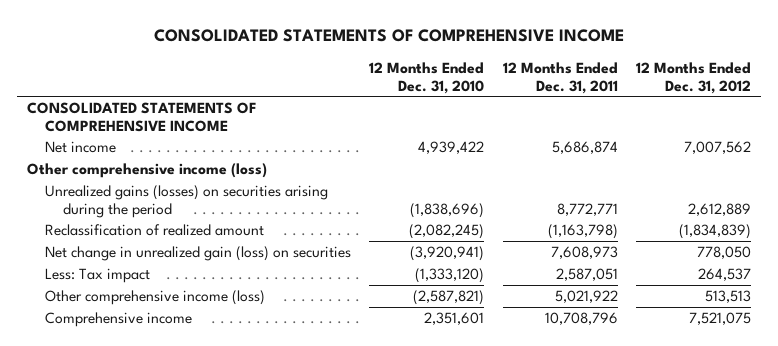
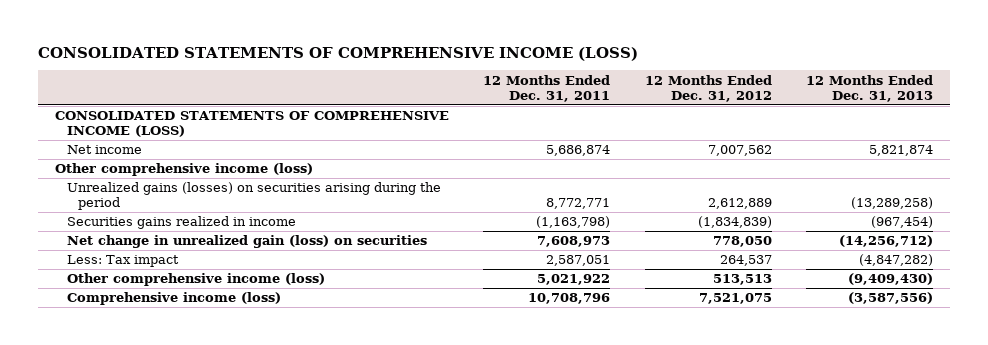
[153,29,624,43] CONSOLIDATED STATEMENTS OF COMPREHENSIVE INCOME -> [38,46,639,61] CONSOLIDATED STATEMENTS OF COMPREHENSIVE INCOME (LOSS)
[369,61,485,94] 12 Months Ended Dec. 31, 2010 -> none
none -> [805,74,933,102] 12 Months Ended Dec. 31, 2013
[26,101,256,132] CONSOLIDATED STATEMENTS OF COMPREHENSIVE INCOME -> [55,111,450,138] CONSOLIDATED STATEMENTS OF COMPREHENSIVE INCOME (LOSS)
[44,223,264,236] Reclassification of realized amount -> [66,216,296,230] Securities gains realized in income
[44,311,192,327] Comprehensive income -> [66,292,281,306] Comprehensive income (loss)

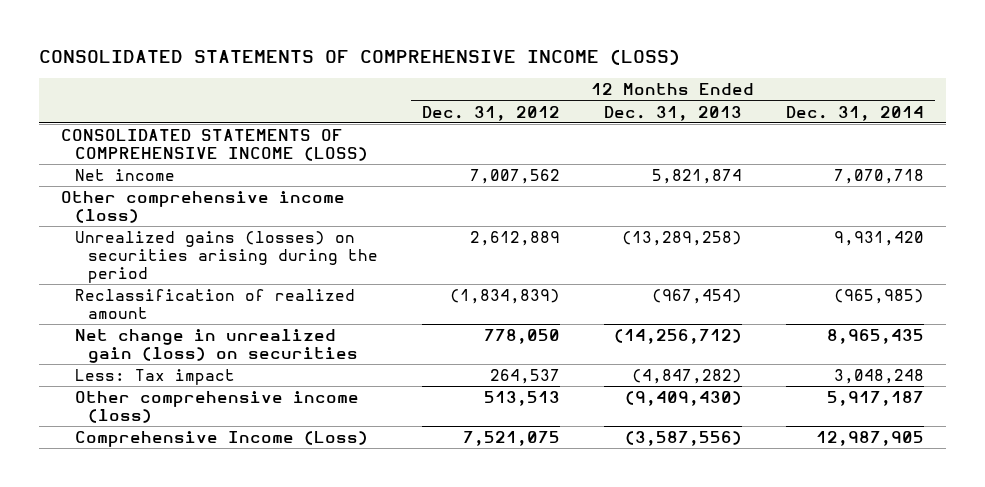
[483,74,611,102] 12 Months Ended Dec. 31, 2011 -> none
none -> [785,105,924,121] Dec. 31, 2014
[66,216,296,230] Securities gains realized in income -> [74,288,355,319] Reclassification of realized amount
[66,292,281,306] Comprehensive income (loss) -> [74,430,368,447] Comprehensive Income (Loss)

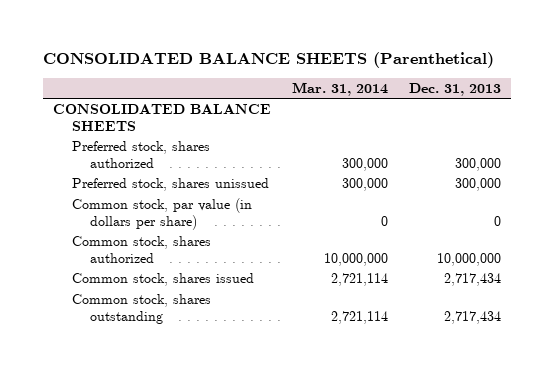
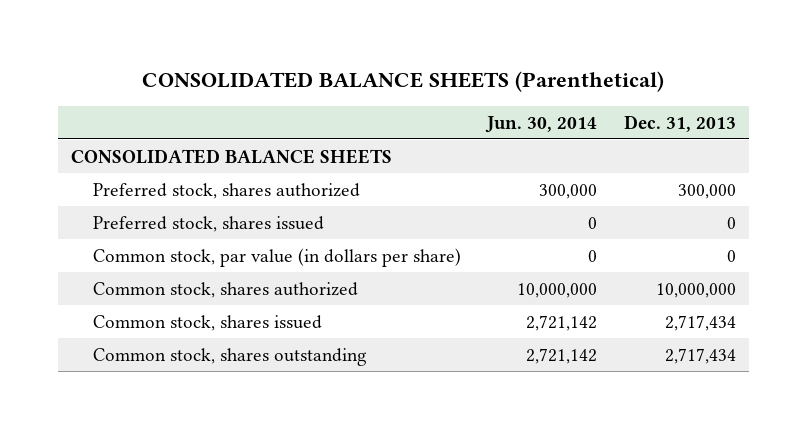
[291,81,388,96] Mar. 31, 2014 -> none
none -> [485,115,598,133] Jun. 30, 2014
[71,178,269,192] Preferred stock, shares unissued -> [92,215,324,232] Preferred stock, shares issued
[454,178,501,192] 300,000 -> [726,216,736,229] 0

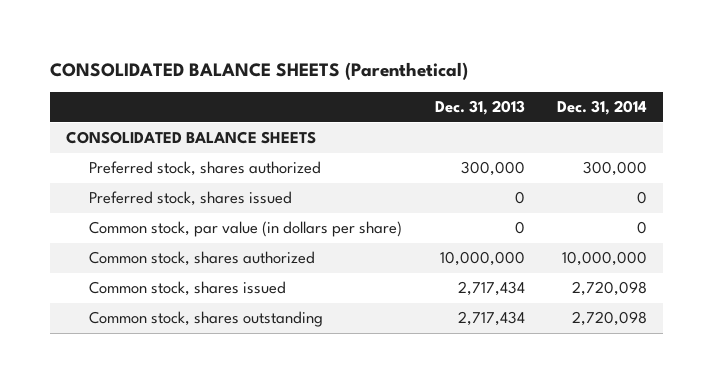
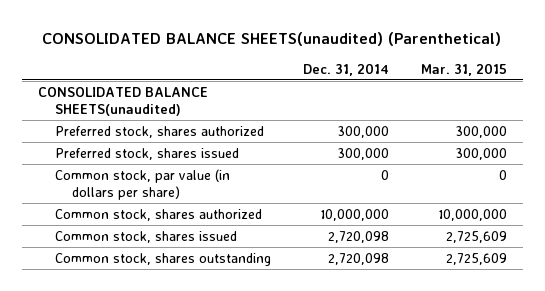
[50,61,469,80] CONSOLIDATED BALANCE SHEETS (Parenthetical) -> [42,31,502,46] CONSOLIDATED BALANCE SHEETS(unaudited) (Parenthetical)
[434,100,525,116] Dec. 31, 2013 -> none
none -> [420,62,507,76] Mar. 31, 2015
[66,131,317,145] CONSOLIDATED BALANCE SHEETS -> [38,86,209,117] CONSOLIDATED BALANCE SHEETS(unaudited)
[637,191,648,205] 0 -> [336,147,389,160] 300,000

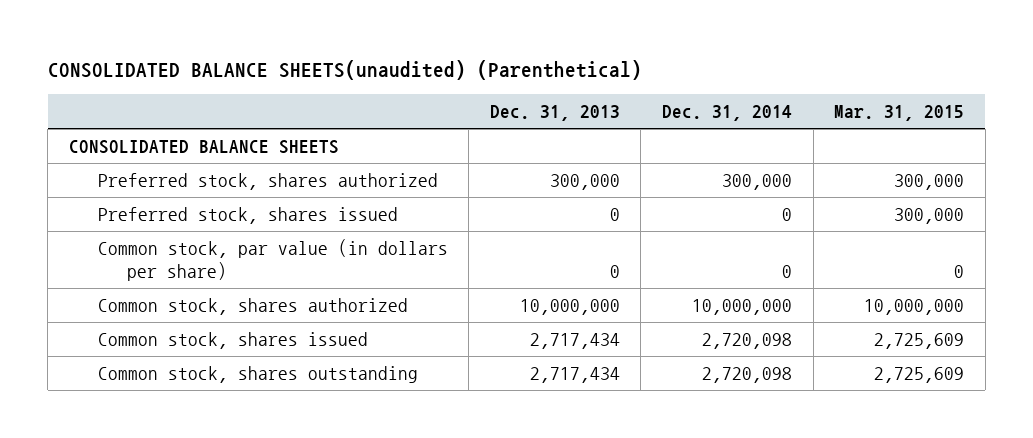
none -> [489,105,620,122] Dec. 31, 2013
[38,86,209,117] CONSOLIDATED BALANCE SHEETS(unaudited) -> [68,139,339,154] CONSOLIDATED BALANCE SHEETS
[336,147,389,160] 300,000 -> [782,207,793,221] 0

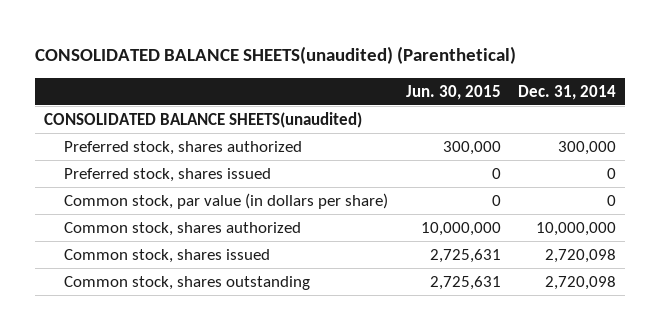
[489,105,620,122] Dec. 31, 2013 -> none
[834,105,965,122] Mar. 31, 2015 -> none
none -> [405,84,501,100] Jun. 30, 2015
[68,139,339,154] CONSOLIDATED BALANCE SHEETS -> [43,111,362,128] CONSOLIDATED BALANCE SHEETS(unaudited)

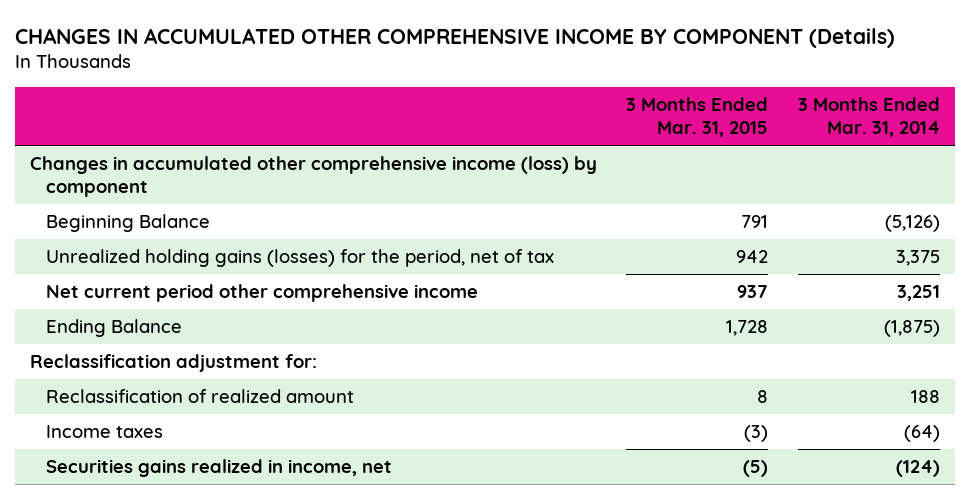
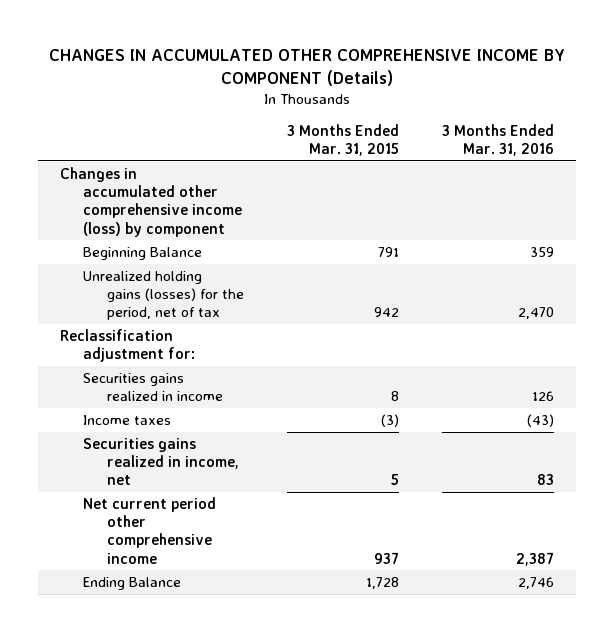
[798,96,941,138] 3 Months Ended Mar. 31, 2014 -> none
none -> [442,123,555,156] 3 Months Ended Mar. 31, 2016
[45,388,354,403] Reclassification of realized amount -> [83,372,223,402] Securities gains realized in income
[743,459,769,477] (5) -> [390,474,399,486] 5
[45,283,478,302] Net current period other comprehensive income -> [83,496,217,564] Net current period other comprehensive income
[45,318,182,337] Ending Balance -> [83,576,182,590] Ending Balance

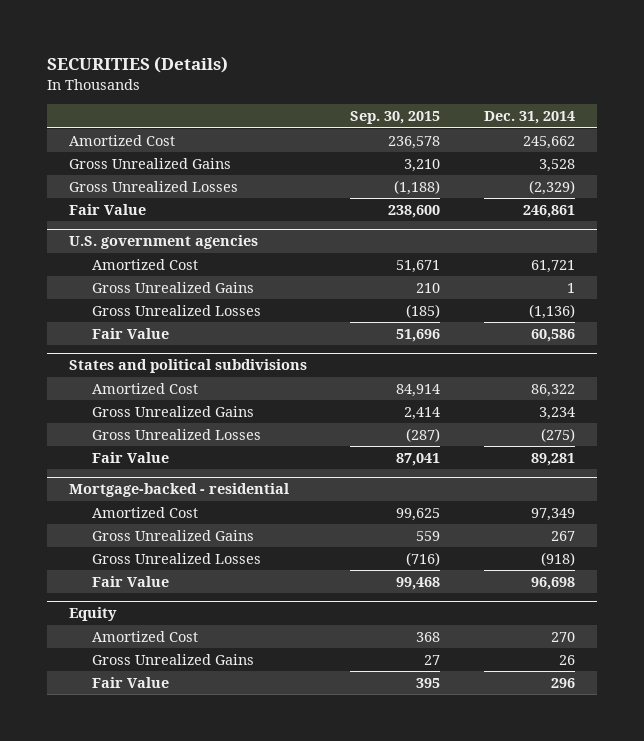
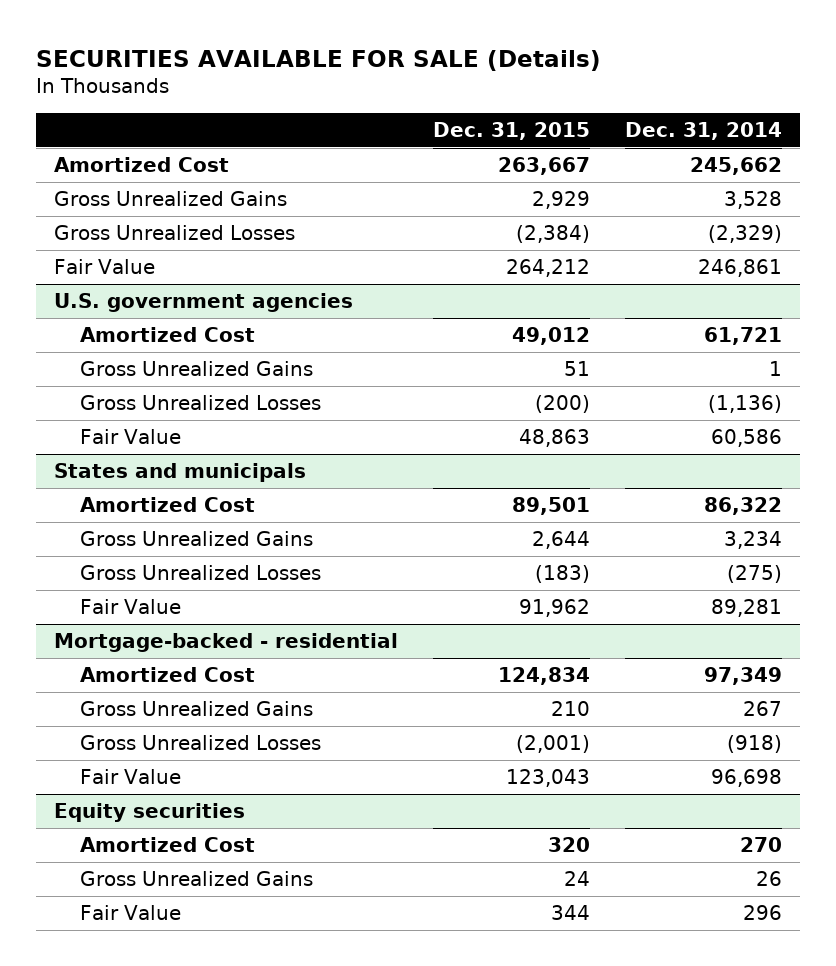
[47,56,229,74] SECURITIES (Details) -> [36,49,602,71] SECURITIES AVAILABLE FOR SALE (Details)
[350,111,441,125] Sep. 30, 2015 -> none
none -> [433,121,591,140] Dec. 31, 2015
[69,359,308,374] States and political subdivisions -> [54,463,307,483] States and municipals
[69,607,118,622] Equity -> [54,803,246,823] Equity securities

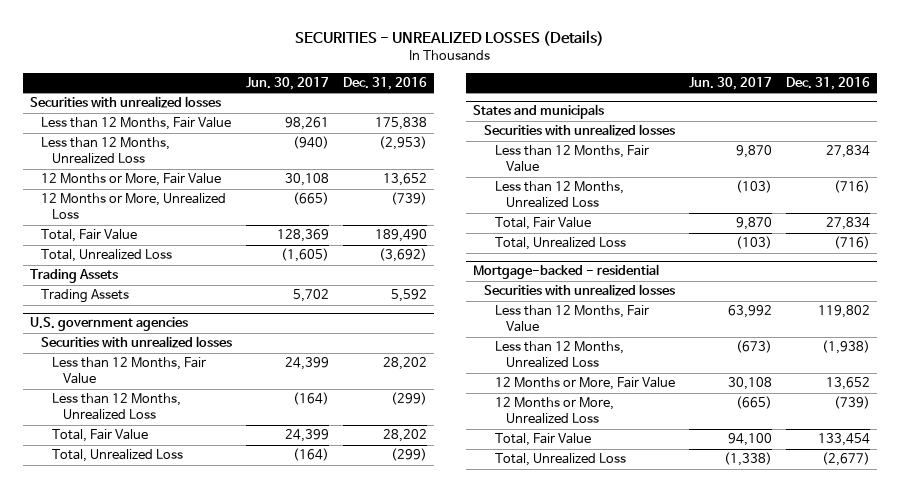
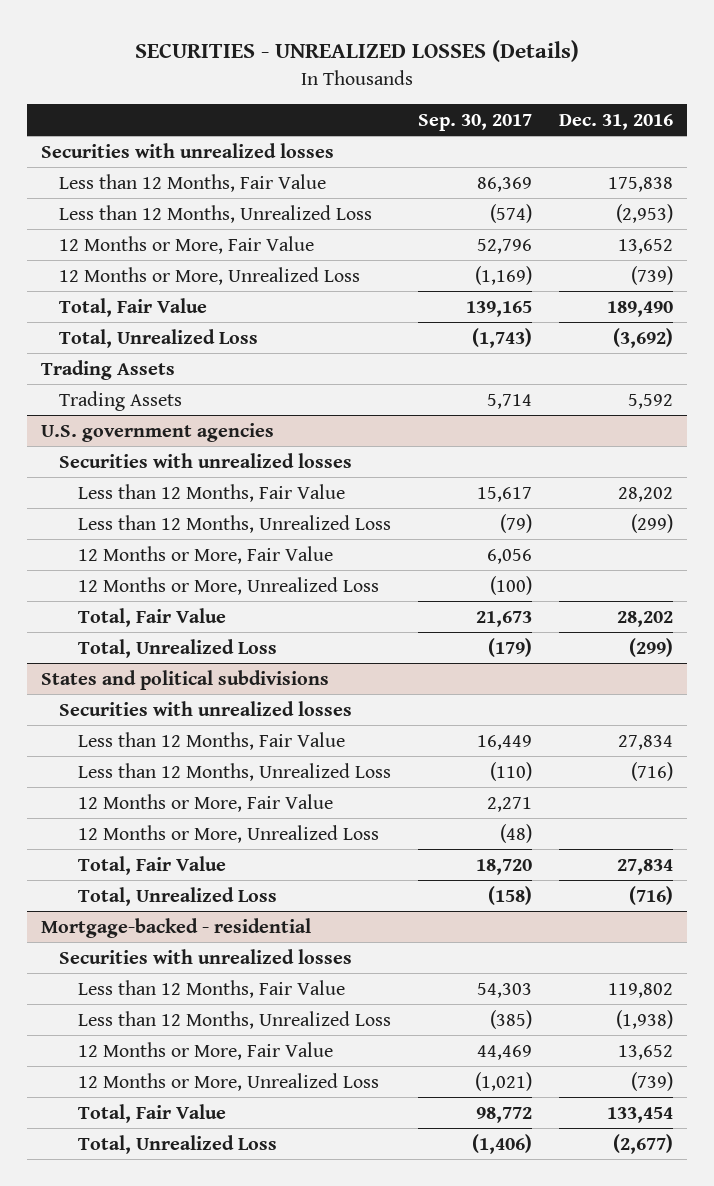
[246,77,330,91] Jun. 30, 2017 -> none
none -> [417,113,532,131] Sep. 30, 2017
none -> [77,545,333,564] 12 Months or More, Fair Value
none -> [77,576,379,595] 12 Months or More, Unrealized Loss
[473,104,605,120] States and municipals -> [40,669,329,690] States and political subdivisions
none -> [77,793,333,812] 12 Months or More, Fair Value
none -> [77,824,379,843] 12 Months or More, Unrealized Loss

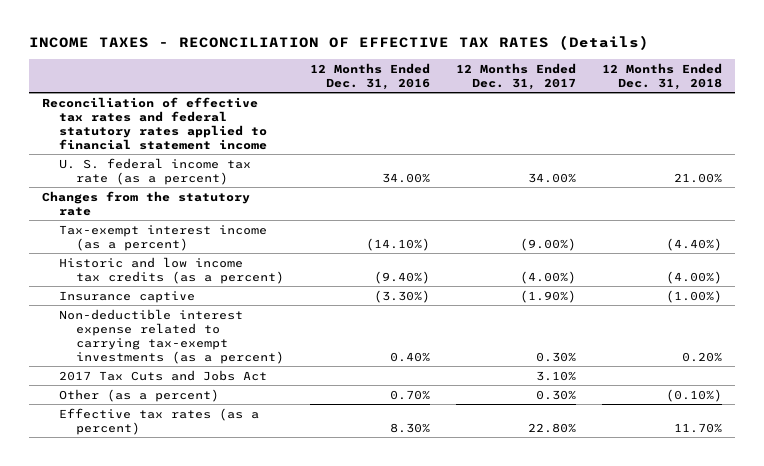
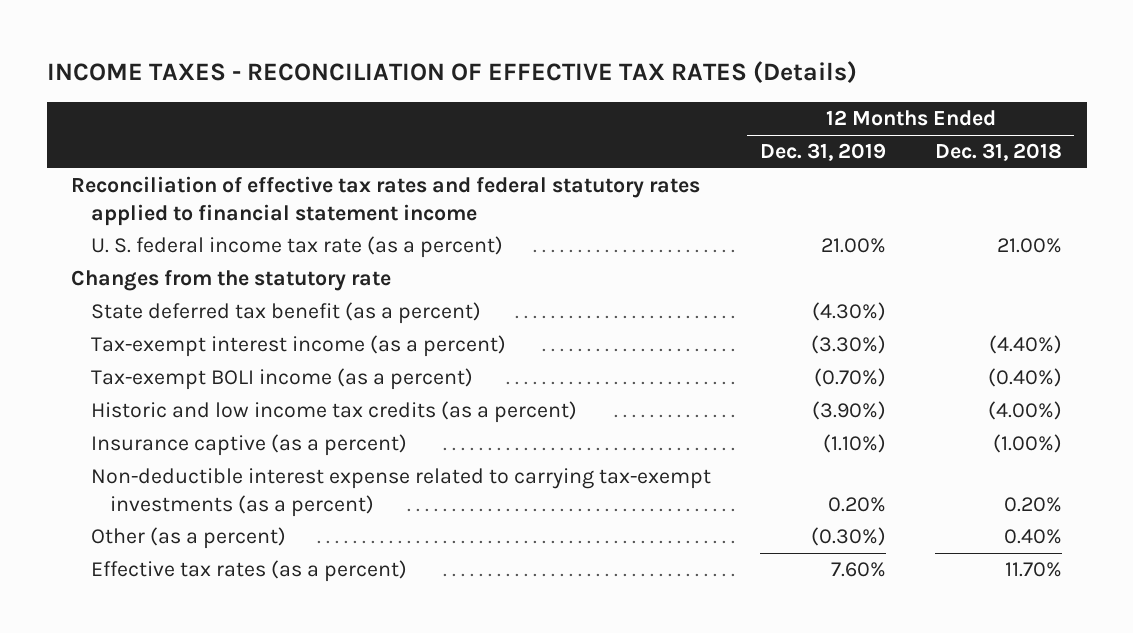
[309,62,430,90] 12 Months Ended Dec. 31, 2016 -> none
[455,62,576,90] 12 Months Ended Dec. 31, 2017 -> none
none -> [759,143,886,162] Dec. 31, 2019
none -> [90,302,481,325] State deferred tax benefit (as a percent)
none -> [90,368,473,391] Tax-exempt BOLI income (as a percent)
[58,290,195,303] Insurance captive -> [90,434,407,457] Insurance captive (as a percent)
[58,369,267,381] 2017 Tax Cuts and Jobs Act -> none
[665,388,722,402] (0.10%) -> [1004,529,1063,545] 0.40%

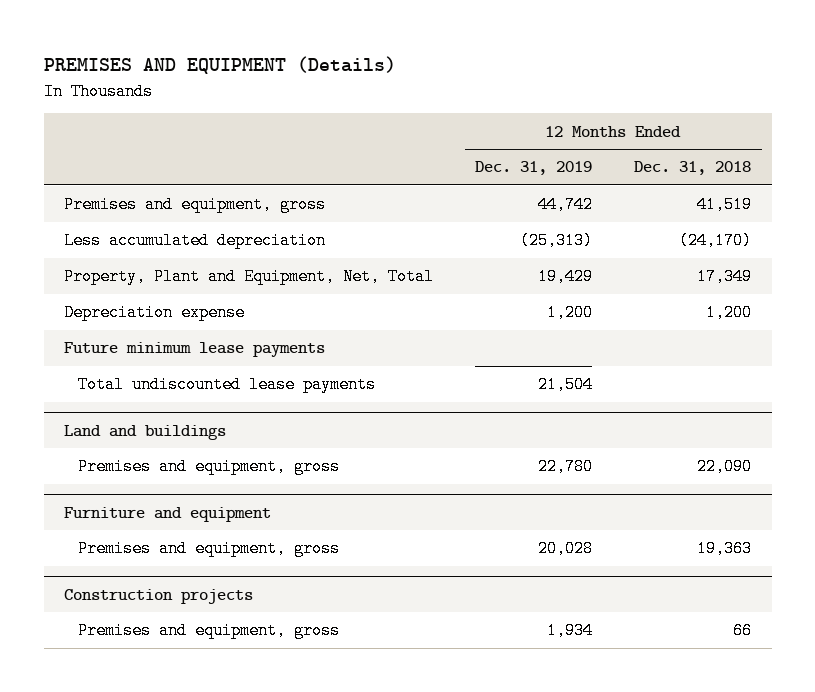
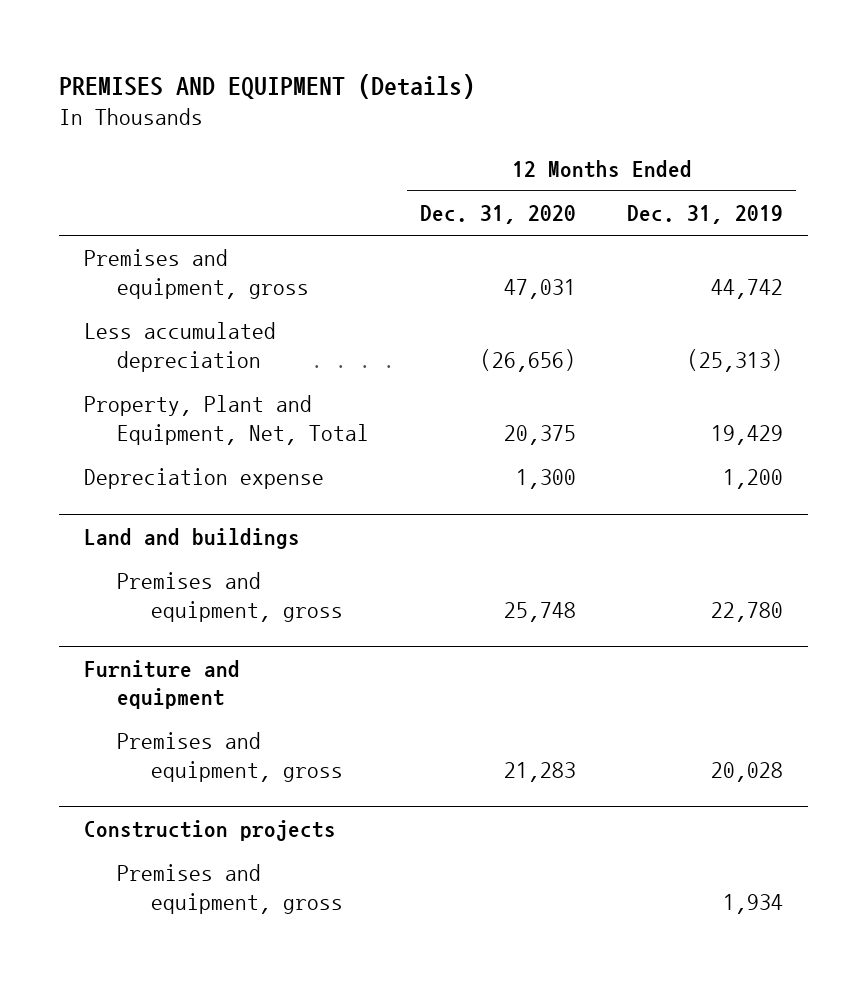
[634,161,752,176] Dec. 31, 2018 -> none
none -> [420,205,577,225] Dec. 31, 2020
[64,342,326,358] Future minimum lease payments -> none
[77,376,376,394] Total undiscounted lease payments -> none

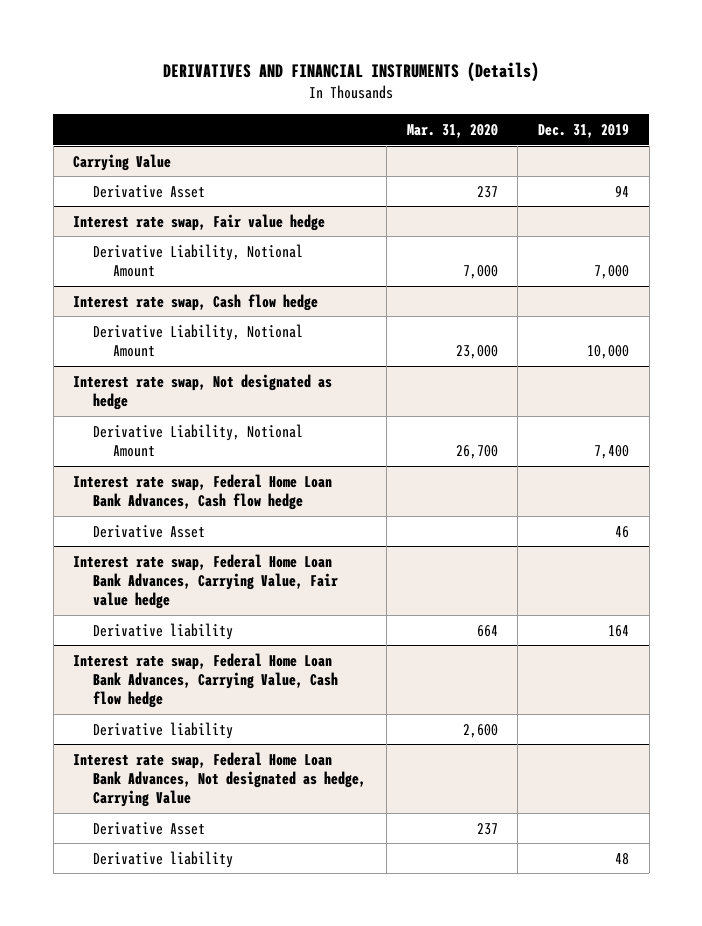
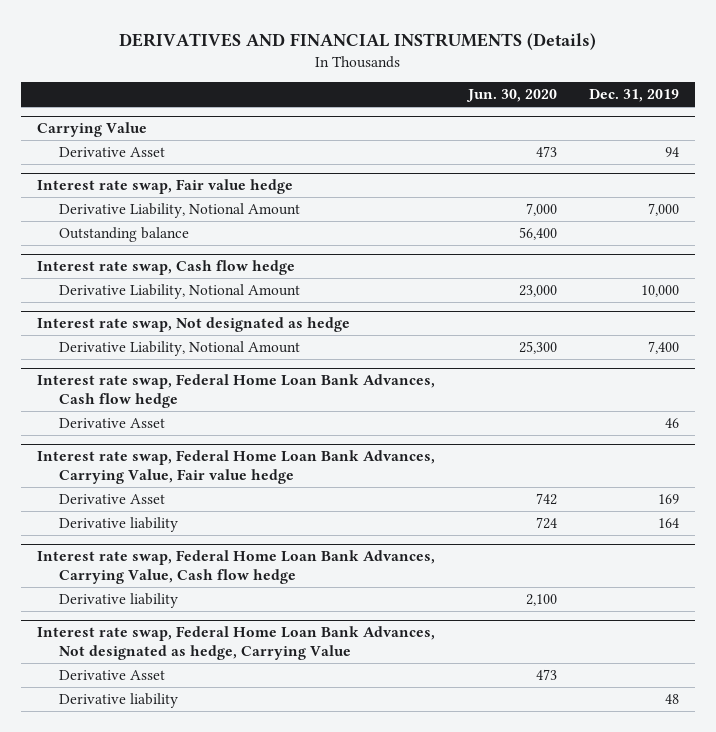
[406,123,498,138] Mar. 31, 2020 -> none
none -> [465,89,557,103] Jun. 30, 2020
none -> [59,227,190,243] Outstanding balance
none -> [59,494,166,505] Derivative Asset

